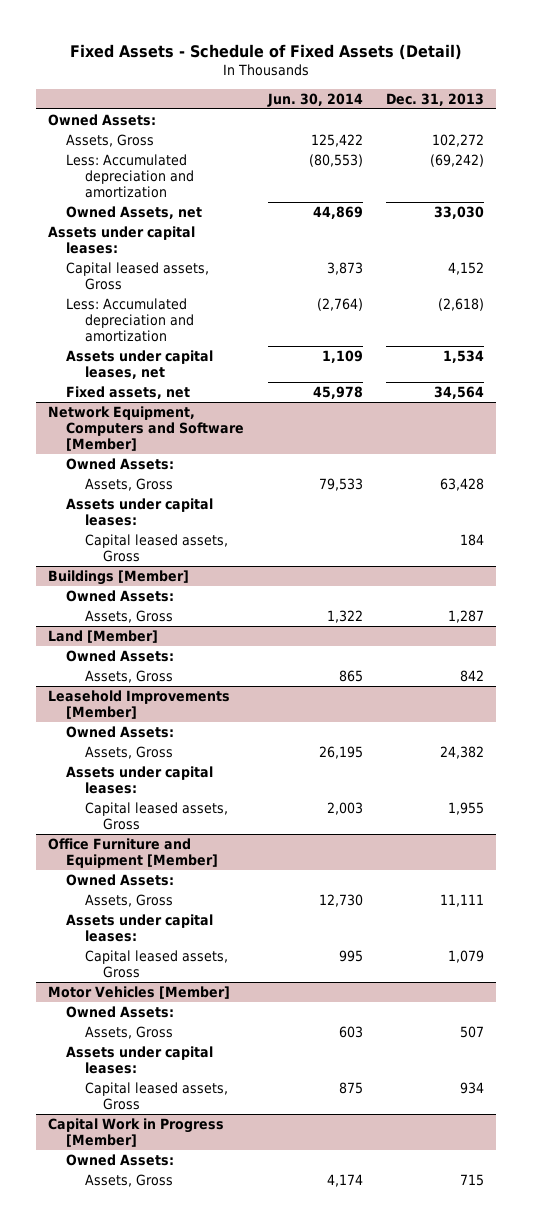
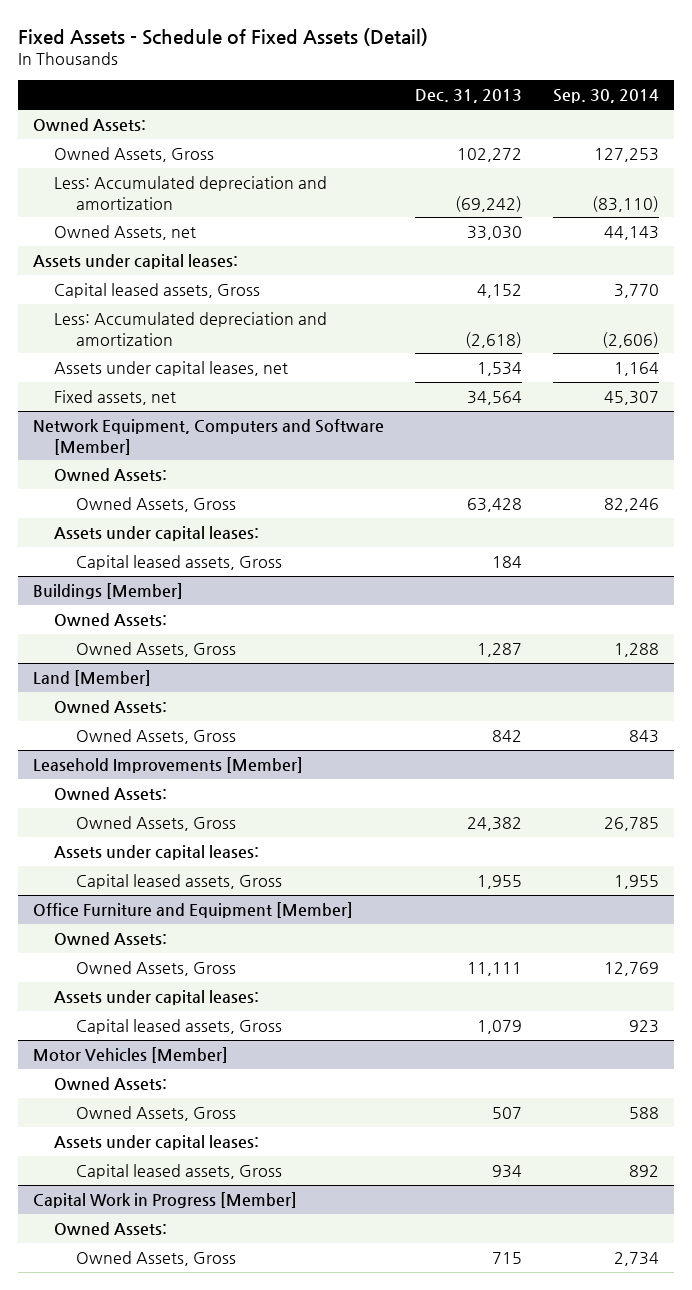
[266,92,363,107] Jun. 30, 2014 -> none
none -> [552,89,659,104] Sep. 30, 2014
[66,133,155,147] Assets, Gross -> [54,147,215,163] Owned Assets, Gross
[84,477,173,491] Assets, Gross -> [75,497,236,513] Owned Assets, Gross
[84,609,173,623] Assets, Gross -> [75,642,236,658] Owned Assets, Gross
[84,669,173,683] Assets, Gross -> [75,729,236,745] Owned Assets, Gross
[84,745,173,759] Assets, Gross -> [75,816,236,832] Owned Assets, Gross
[84,893,173,907] Assets, Gross -> [75,961,236,977] Owned Assets, Gross
[84,1025,173,1039] Assets, Gross -> [75,1106,236,1122] Owned Assets, Gross
[84,1173,173,1187] Assets, Gross -> [75,1251,236,1267] Owned Assets, Gross

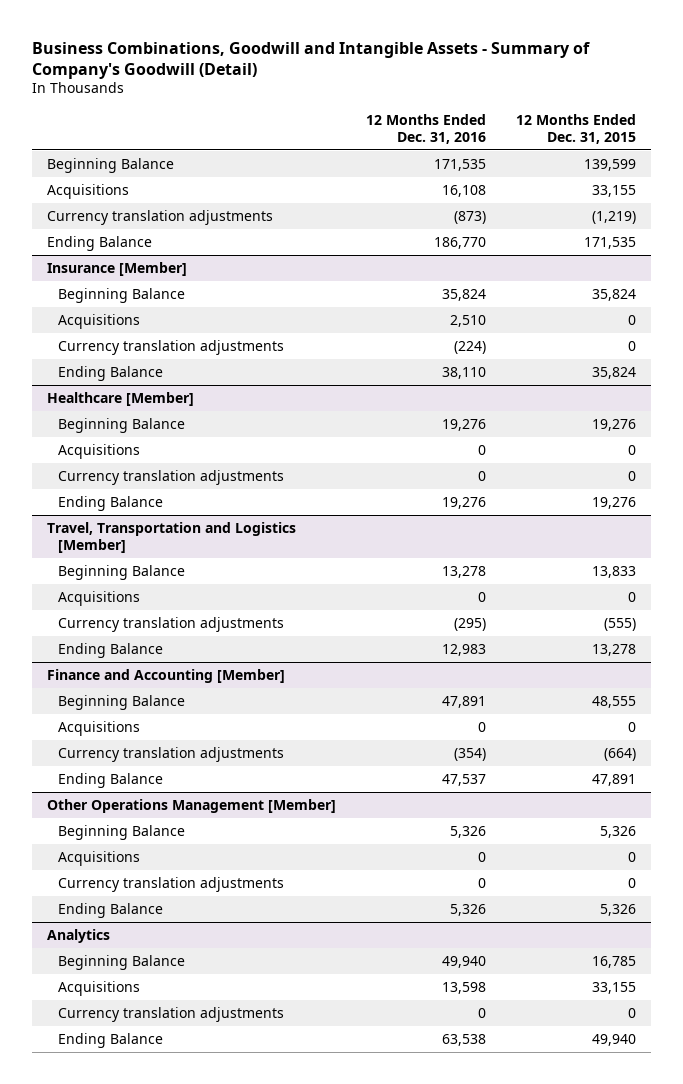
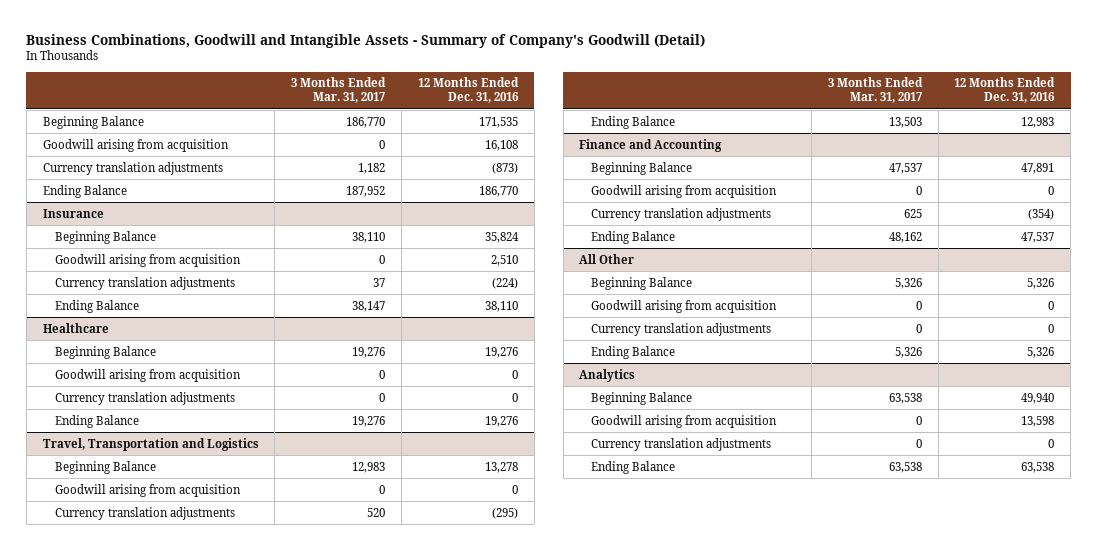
[515,113,636,145] 12 Months Ended Dec. 31, 2015 -> none
none -> [291,77,387,104] 3 Months Ended Mar. 31, 2017
[47,183,130,199] Acquisitions -> [42,138,229,152] Goodwill arising from acquisition
[47,261,188,276] Insurance [Member] -> [42,208,104,218] Insurance
[57,313,140,329] Acquisitions -> [54,253,241,267] Goodwill arising from acquisition
[47,391,195,406] Healthcare [Member] -> [42,322,109,333] Healthcare
[57,443,140,459] Acquisitions -> [54,368,241,382] Goodwill arising from acquisition
[47,521,297,553] Travel, Transportation and Logistics [Member] -> [42,437,259,451] Travel, Transportation and Logistics
[57,590,140,606] Acquisitions -> [54,483,241,497] Goodwill arising from acquisition
[47,668,286,683] Finance and Accounting [Member] -> [579,138,723,152] Finance and Accounting
[57,720,140,736] Acquisitions -> [591,184,778,198] Goodwill arising from acquisition
[47,798,337,813] Other Operations Management [Member] -> [579,253,635,264] All Other
[57,850,140,866] Acquisitions -> [591,299,778,313] Goodwill arising from acquisition
[57,980,140,996] Acquisitions -> [591,414,778,428] Goodwill arising from acquisition

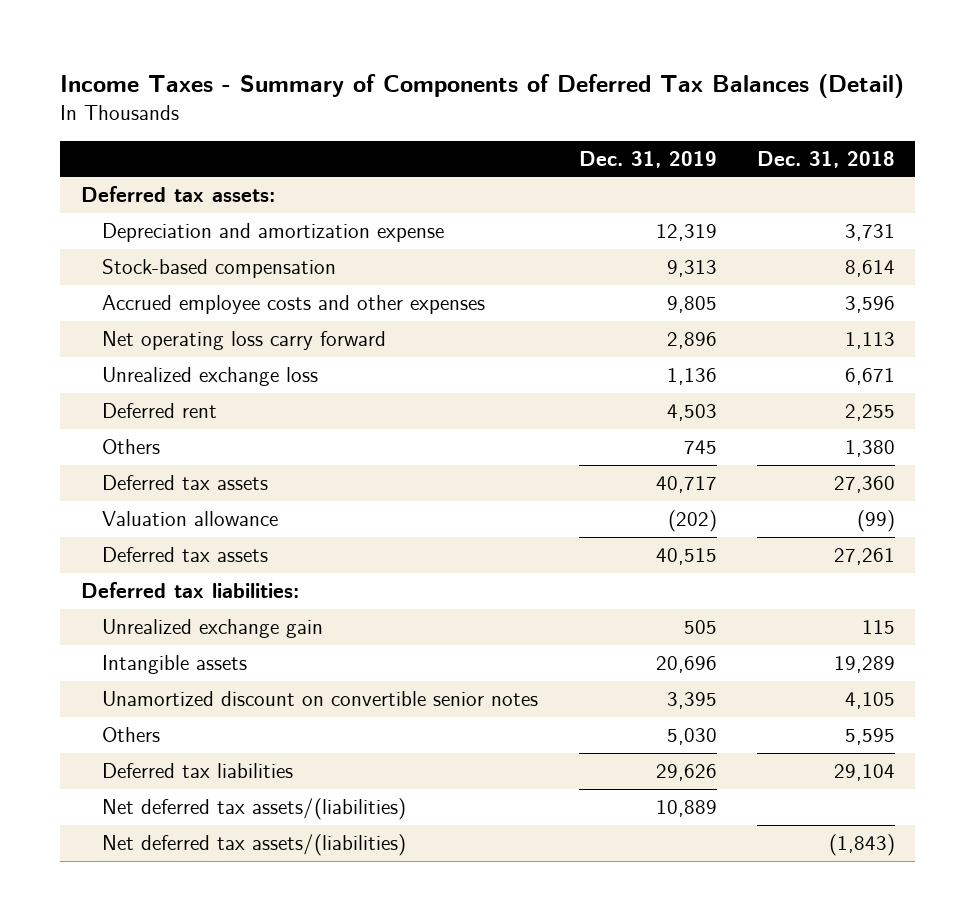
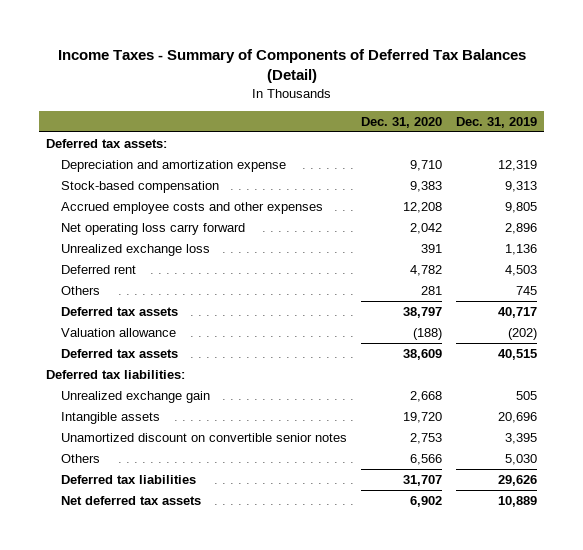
[757,150,896,168] Dec. 31, 2018 -> none
none -> [361,116,443,128] Dec. 31, 2020
[102,834,407,857] Net deferred tax assets/(liabilities) -> none
[102,798,407,821] Net deferred tax assets/(liabilities) -> [61,496,202,506] Net deferred tax assets

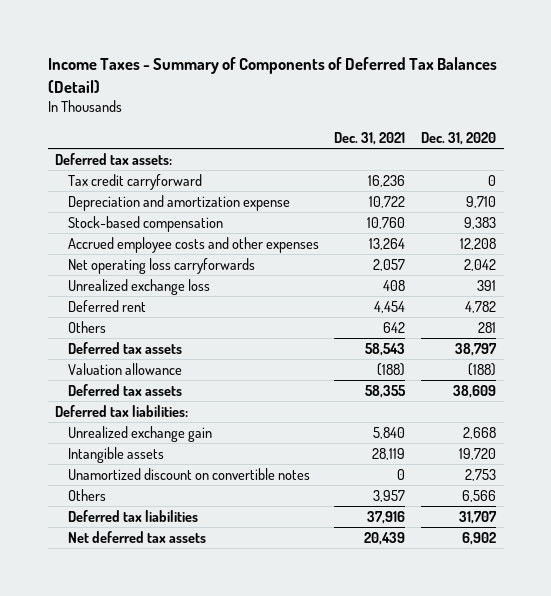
[456,116,538,128] Dec. 31, 2019 -> none
none -> [334,131,406,145] Dec. 31, 2021
none -> [67,174,202,191] Tax credit carryforward
[61,223,246,236] Net operating loss carry forward -> [67,258,255,275] Net operating loss carryforwards
[61,433,348,443] Unamortized discount on convertible senior notes -> [67,468,310,481] Unamortized discount on convertible notes

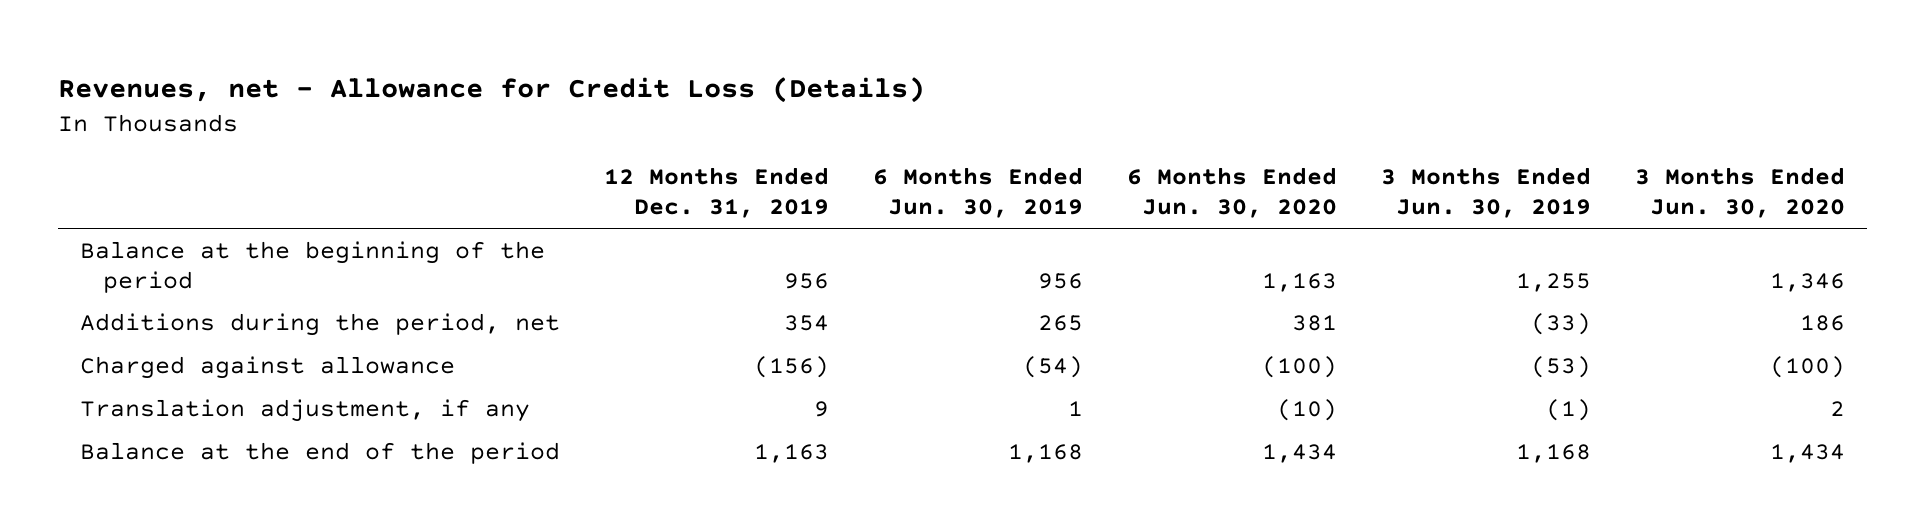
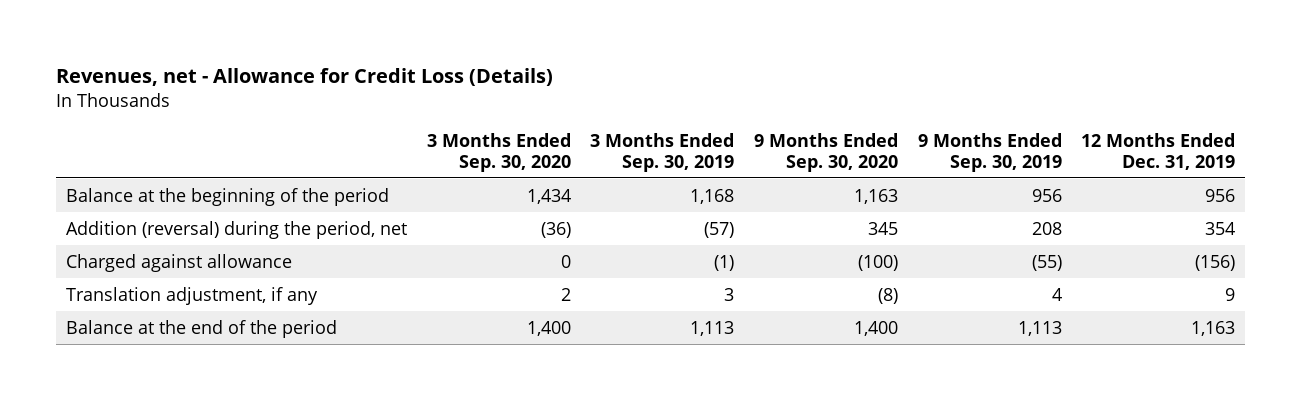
[872,167,1083,219] 6 Months Ended Jun. 30, 2019 -> none
[1126,167,1337,219] 6 Months Ended Jun. 30, 2020 -> none
[1380,167,1591,219] 3 Months Ended Jun. 30, 2019 -> none
[1634,167,1845,219] 3 Months Ended Jun. 30, 2020 -> none
none -> [426,132,571,172] 3 Months Ended Sep. 30, 2020
none -> [590,132,735,172] 3 Months Ended Sep. 30, 2019
none -> [753,132,898,172] 9 Months Ended Sep. 30, 2020
none -> [917,132,1062,172] 9 Months Ended Sep. 30, 2019
[79,312,560,336] Additions during the period, net -> [65,220,407,239] Addition (reversal) during the period, net

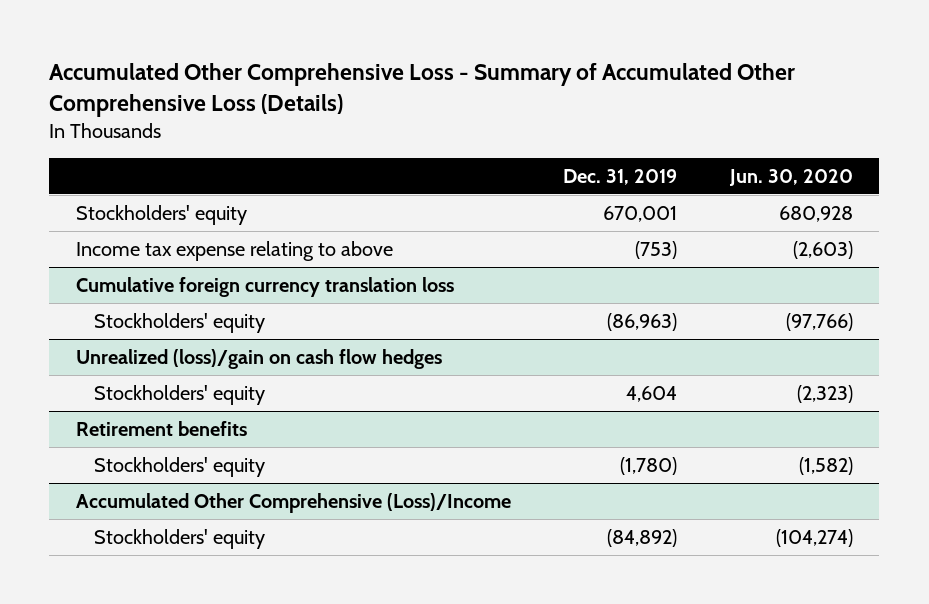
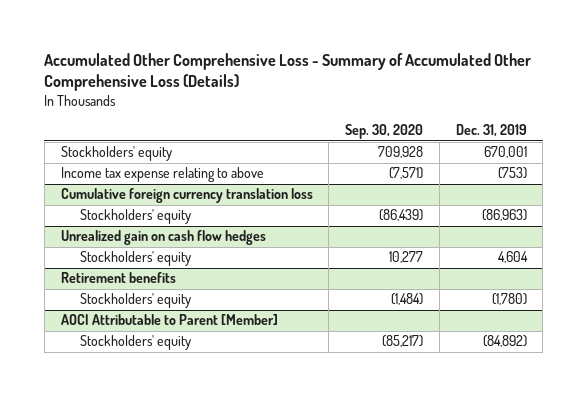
[729,168,854,186] Jun. 30, 2020 -> none
none -> [345,124,424,140] Sep. 30, 2020
[75,348,442,369] Unrealized (loss)/gain on cash flow hedges -> [60,230,266,246] Unrealized gain on cash flow hedges
[75,492,511,513] Accumulated Other Comprehensive (Loss)/Income -> [60,314,278,326] AOCI Attributable to Parent [Member]

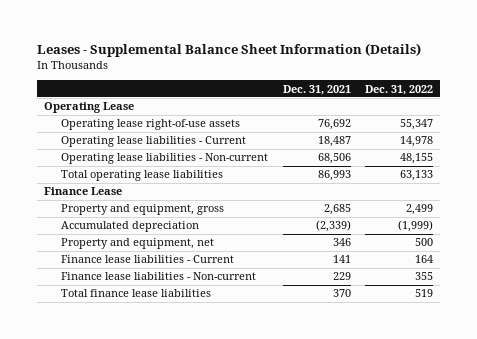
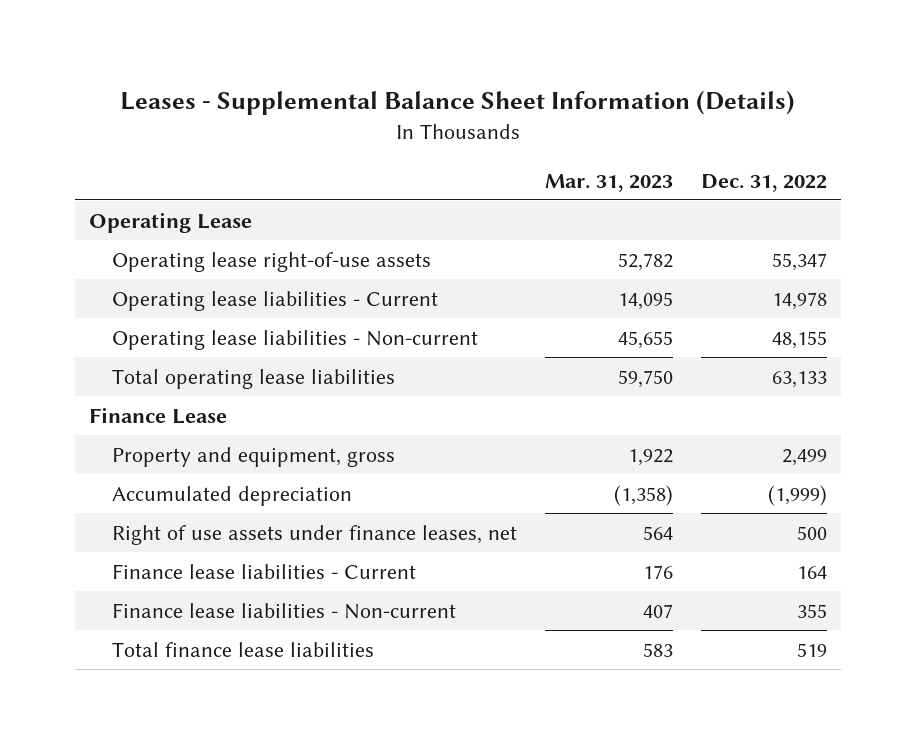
[282,84,351,95] Dec. 31, 2021 -> none
none -> [544,173,673,192] Mar. 31, 2023
[61,238,215,250] Property and equipment, net -> [112,524,518,545] Right of use assets under finance leases, net

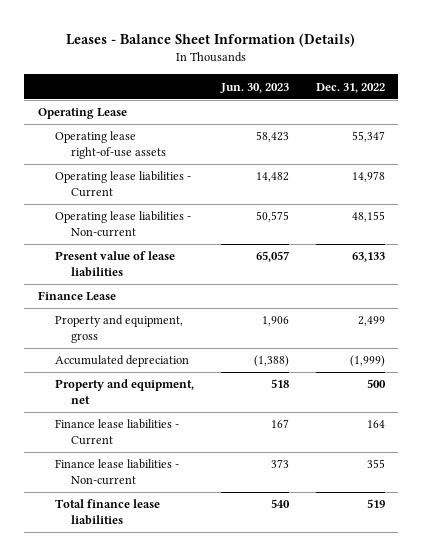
[119,89,795,115] Leases - Supplemental Balance Sheet Information (Details) -> [66,33,356,48] Leases - Balance Sheet Information (Details)
[544,173,673,192] Mar. 31, 2023 -> none
none -> [219,82,289,93] Jun. 30, 2023
[112,368,396,389] Total operating lease liabilities -> [54,251,175,278] Present value of lease liabilities
[112,524,518,545] Right of use assets under finance leases, net -> [54,379,194,405] Property and equipment, net

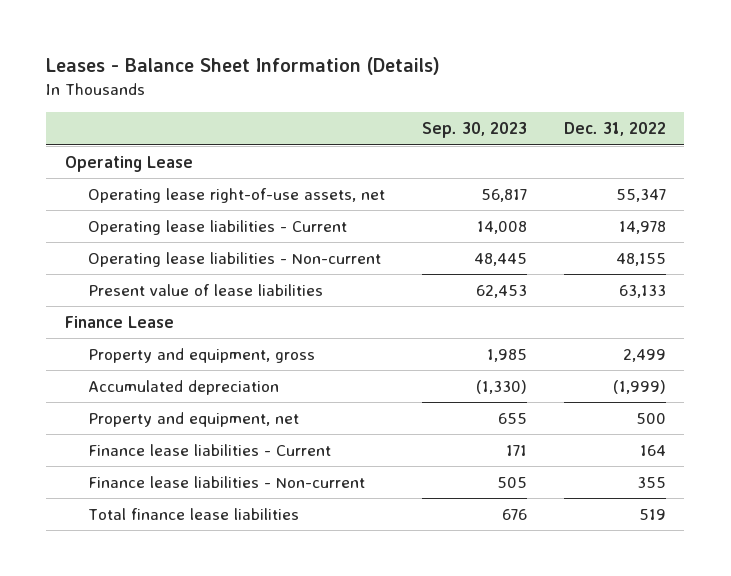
[219,82,289,93] Jun. 30, 2023 -> none
none -> [422,122,528,139] Sep. 30, 2023
[54,131,167,160] Operating lease right-of-use assets -> [88,187,386,203] Operating lease right-of-use assets, net

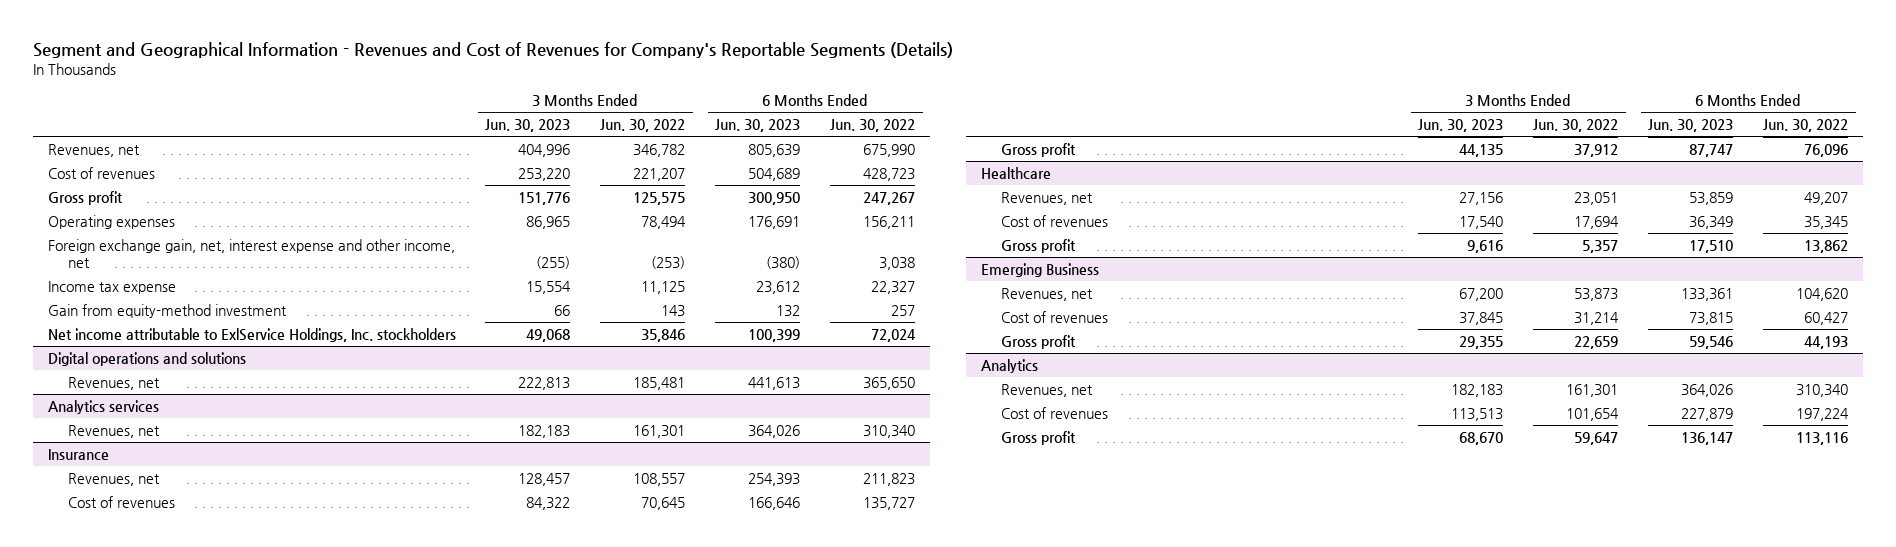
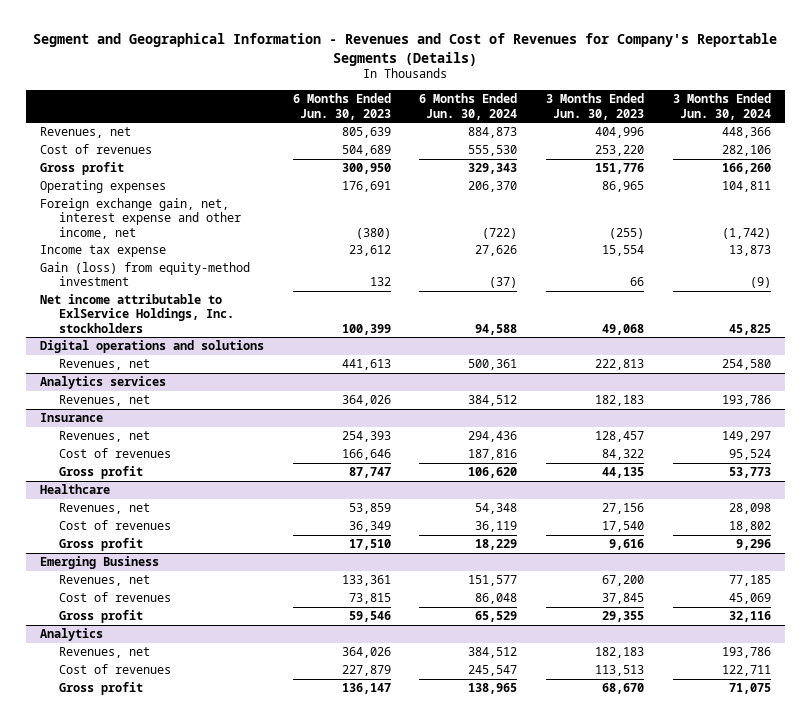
[600,119,686,133] Jun. 30, 2022 -> none
[830,119,916,133] Jun. 30, 2022 -> none
none -> [419,93,518,120] 6 Months Ended Jun. 30, 2024
none -> [672,93,771,120] 3 Months Ended Jun. 30, 2024
[47,303,287,318] Gain from equity-method investment -> [40,262,251,287] Gain (loss) from equity-method investment

